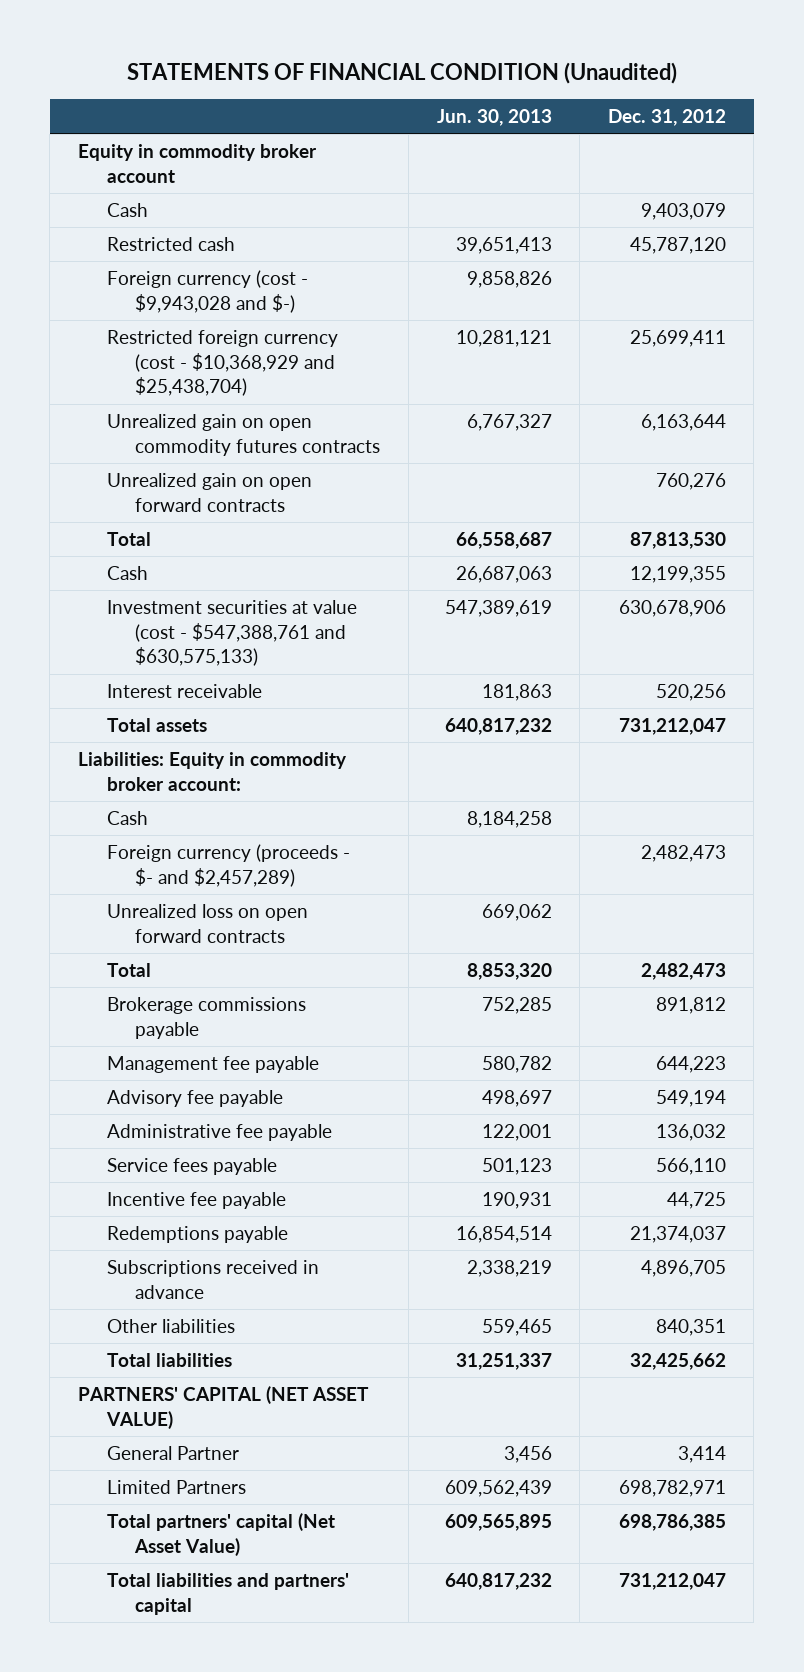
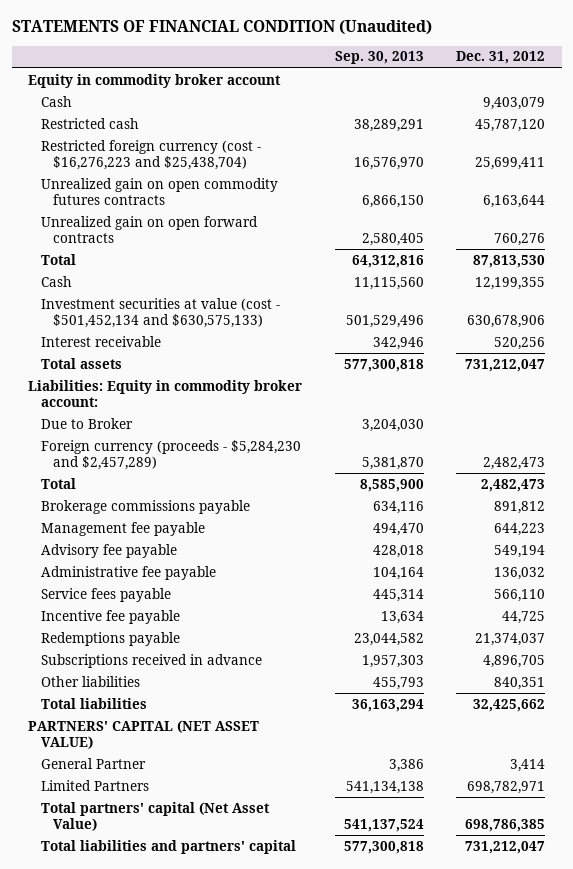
[436,108,552,126] Jun. 30, 2013 -> none
none -> [334,51,424,65] Sep. 30, 2013
[106,270,308,313] Foreign currency (cost - $9,943,028 and $-) -> none
[106,330,338,397] Restricted foreign currency (cost - $10,368,929 and $25,438,704) -> [40,139,261,170] Restricted foreign currency (cost - $16,276,223 and $25,438,704)
[106,600,357,667] Investment securities at value (cost - $547,388,761 and $630,575,133) -> [40,297,280,328] Investment securities at value (cost - $501,452,134 and $630,575,133)
[106,904,308,943] Unrealized loss on open forward contracts -> none
[106,811,148,826] Cash -> [40,417,133,429] Due to Broker
[106,844,350,887] Foreign currency (proceeds - $- and $2,457,289) -> [40,439,301,470] Foreign currency (proceeds - $5,284,230 and $2,457,289)

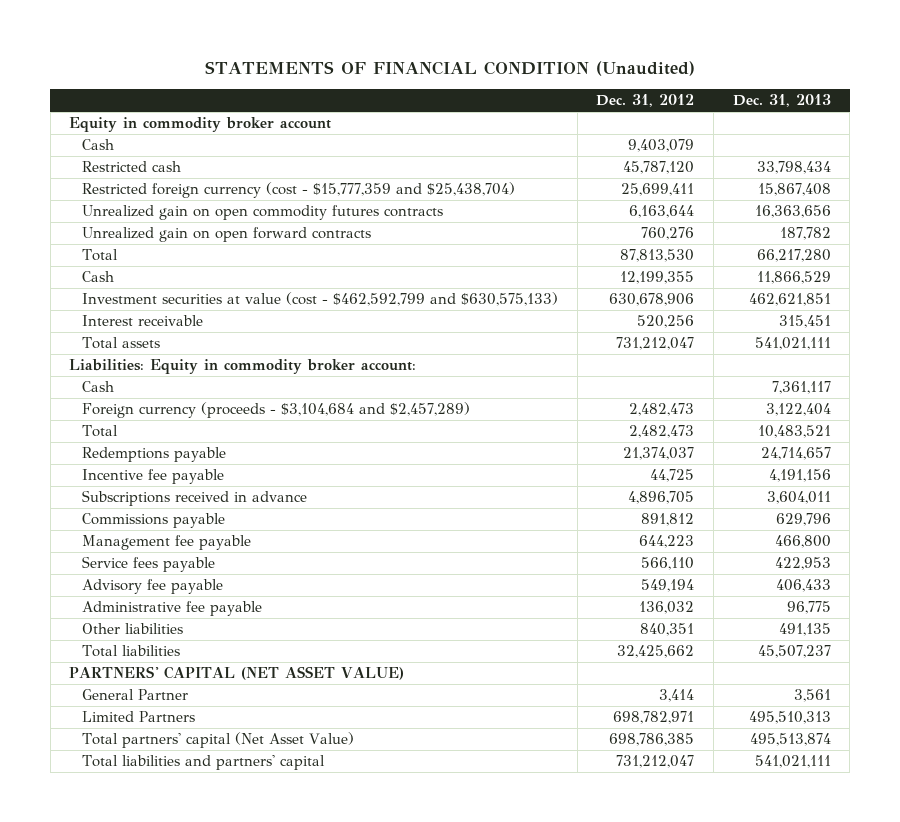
[334,51,424,65] Sep. 30, 2013 -> none
none -> [732,94,831,108] Dec. 31, 2013
[40,139,261,170] Restricted foreign currency (cost - $16,276,223 and $25,438,704) -> [81,182,515,199] Restricted foreign currency (cost - $15,777,359 and $25,438,704)
[40,297,280,328] Investment securities at value (cost - $501,452,134 and $630,575,133) -> [81,292,558,307] Investment securities at value (cost - $462,592,799 and $630,575,133)
[40,417,133,429] Due to Broker -> [81,381,114,393] Cash
[40,439,301,470] Foreign currency (proceeds - $5,284,230 and $2,457,289) -> [81,402,470,419] Foreign currency (proceeds - $3,104,684 and $2,457,289)
[40,631,180,646] Redemptions payable -> [81,447,226,463] Redemptions payable
[40,609,180,624] Incentive fee payable -> [81,469,224,485] Incentive fee payable
[40,653,262,668] Subscriptions received in advance -> [81,490,307,507] Subscriptions received in advance
[40,499,250,514] Brokerage commissions payable -> [81,513,225,529] Commissions payable
[40,587,171,602] Service fees payable -> [81,556,215,573] Service fees payable

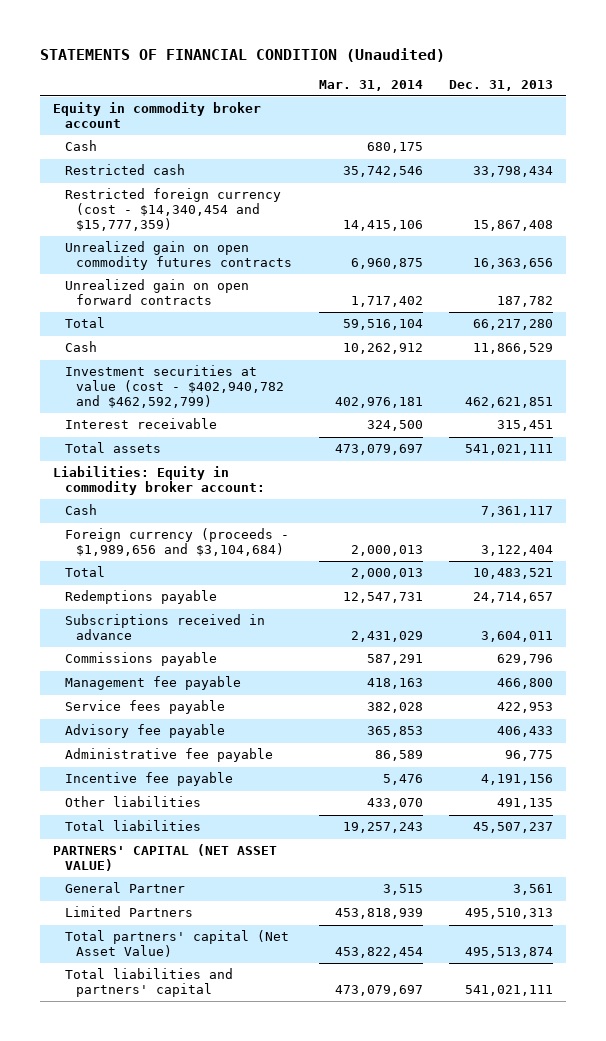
[596,94,695,108] Dec. 31, 2012 -> none
none -> [318,79,423,91] Mar. 31, 2014
[81,182,515,199] Restricted foreign currency (cost - $15,777,359 and $25,438,704) -> [64,188,281,232] Restricted foreign currency (cost - $14,340,454 and $15,777,359)
[81,292,558,307] Investment securities at value (cost - $462,592,799 and $630,575,133) -> [64,365,285,409] Investment securities at value (cost - $402,940,782 and $462,592,799)
[81,402,470,419] Foreign currency (proceeds - $3,104,684 and $2,457,289) -> [64,528,289,557] Foreign currency (proceeds - $1,989,656 and $3,104,684)
[81,469,224,485] Incentive fee payable -> [64,772,233,787] Incentive fee payable

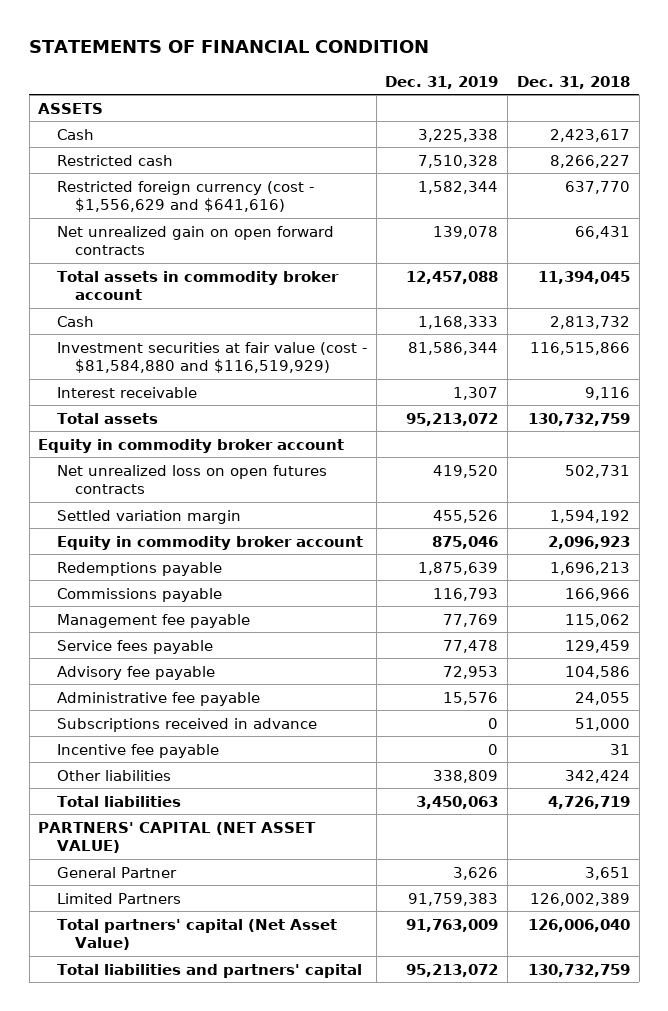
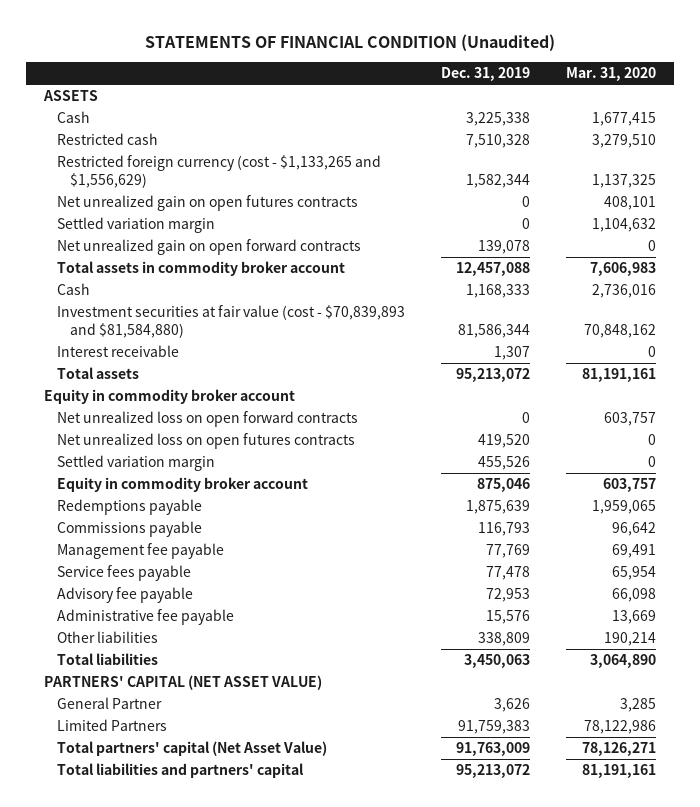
[29,39,430,53] STATEMENTS OF FINANCIAL CONDITION -> [144,33,555,51] STATEMENTS OF FINANCIAL CONDITION (Unaudited)
[516,75,630,89] Dec. 31, 2018 -> none
none -> [565,67,656,82] Mar. 31, 2020
[56,180,314,212] Restricted foreign currency (cost - $1,556,629 and $641,616) -> [56,155,381,189] Restricted foreign currency (cost - $1,133,265 and $1,556,629)
none -> [56,195,358,212] Net unrealized gain on open futures contracts
none -> [56,217,215,234] Settled variation margin
[56,341,367,373] Investment securities at fair value (cost - $81,584,880 and $116,519,929) -> [56,305,405,339] Investment securities at fair value (cost - $70,839,893 and $81,584,880)
none -> [56,411,358,428] Net unrealized loss on open forward contracts
[56,717,317,732] Subscriptions received in advance -> none
[56,743,219,758] Incentive fee payable -> none

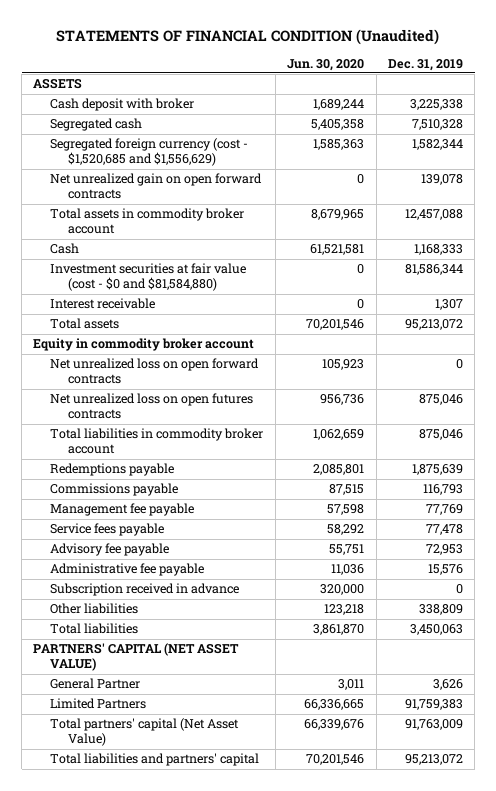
[565,67,656,82] Mar. 31, 2020 -> none
none -> [287,58,365,71] Jun. 30, 2020
[56,195,358,212] Net unrealized gain on open futures contracts -> none
[56,217,215,234] Settled variation margin -> none
[56,111,90,124] Cash -> [50,98,195,112] Cash deposit with broker
[56,133,158,146] Restricted cash -> [50,118,143,132] Segregated cash
[56,155,381,189] Restricted foreign currency (cost - $1,133,265 and $1,556,629) -> [50,138,249,167] Segregated foreign currency (cost - $1,520,685 and $1,556,629)
[56,305,405,339] Investment securities at fair value (cost - $70,839,893 and $81,584,880) -> [50,263,247,292] Investment securities at fair value (cost - $0 and $81,584,880)
[56,455,215,472] Settled variation margin -> none
[477,434,530,449] 419,520 -> [418,394,463,406] 875,046
[56,477,308,493] Equity in commodity broker account -> [50,428,264,455] Total liabilities in commodity broker account
none -> [50,583,240,597] Subscription received in advance

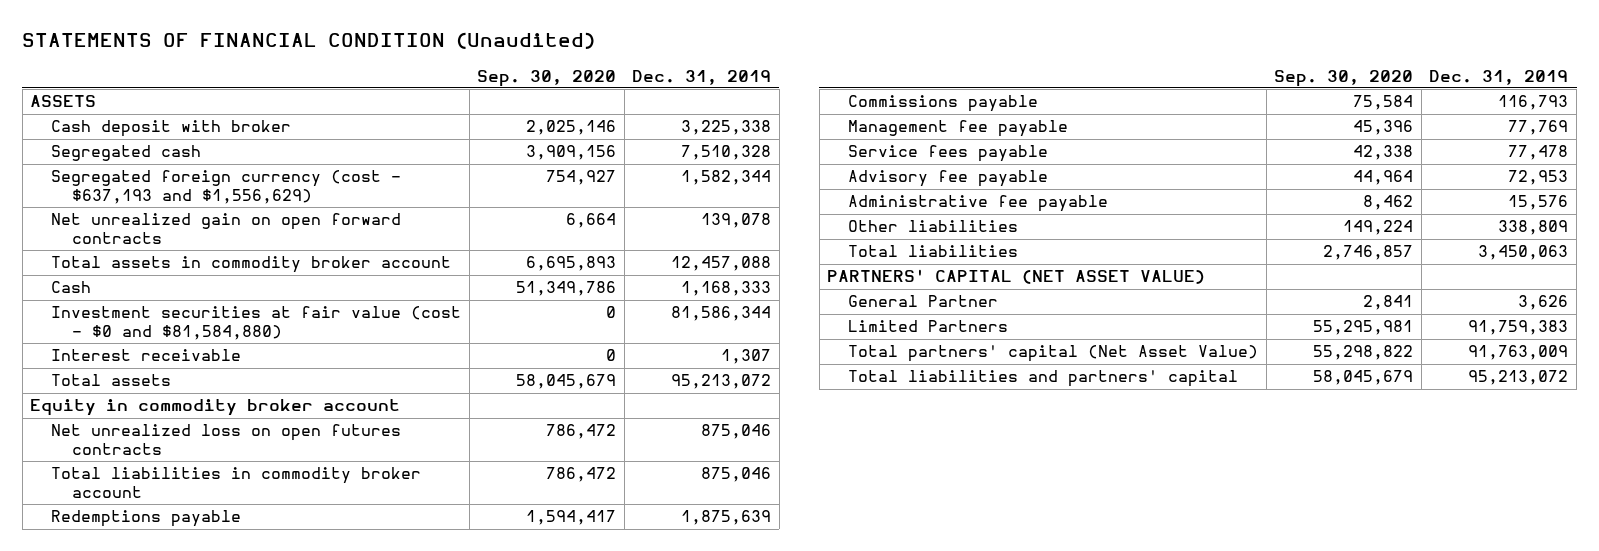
[287,58,365,71] Jun. 30, 2020 -> none
none -> [477,69,617,87] Sep. 30, 2020
[50,138,249,167] Segregated foreign currency (cost - $1,520,685 and $1,556,629) -> [51,170,402,205] Segregated foreign currency (cost - $637,193 and $1,556,629)
[50,358,260,385] Net unrealized loss on open forward contracts -> none
[50,583,240,597] Subscription received in advance -> none

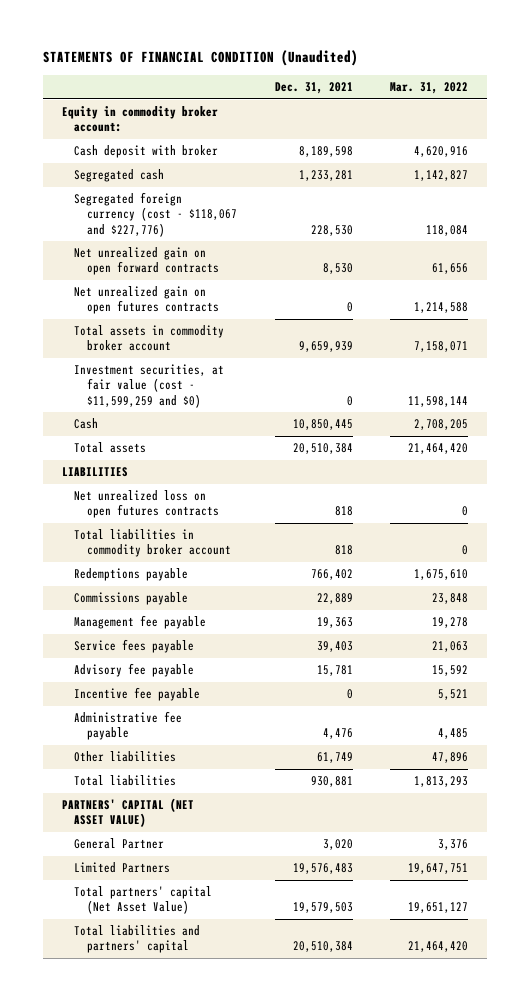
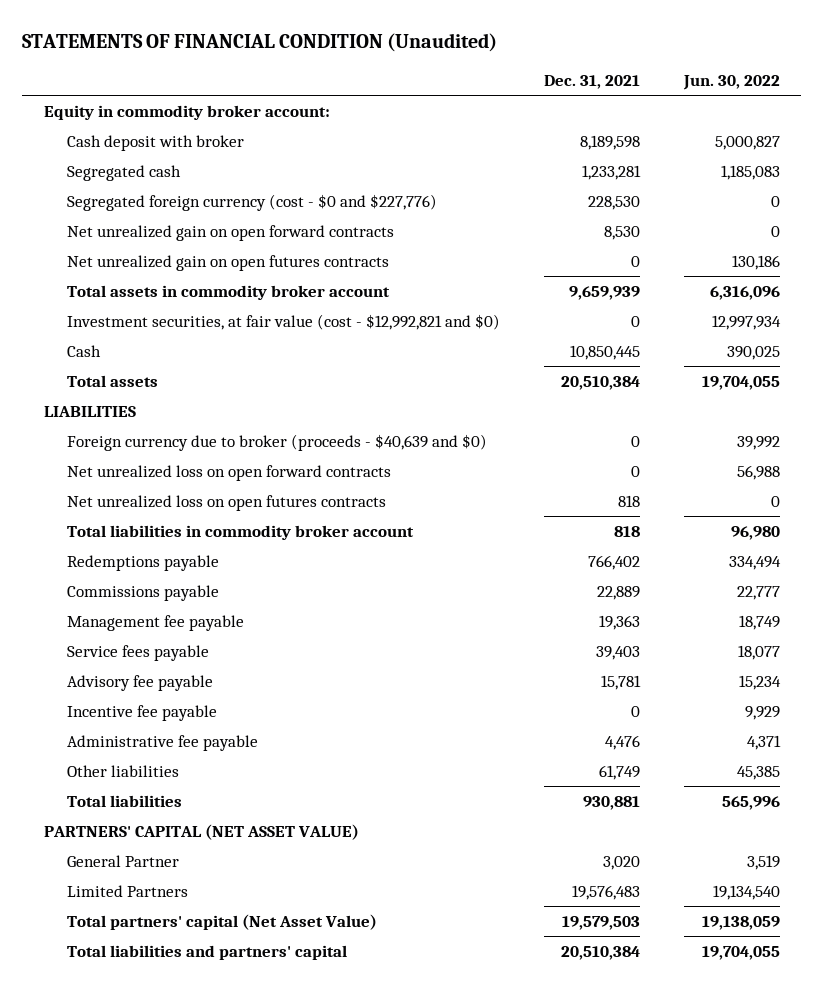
[390,82,469,95] Mar. 31, 2022 -> none
none -> [682,74,780,90] Jun. 30, 2022
[74,192,237,237] Segregated foreign currency (cost - $118,067 and $227,776) -> [67,193,438,211] Segregated foreign currency (cost - $0 and $227,776)
[74,364,225,408] Investment securities, at fair value (cost - $11,599,259 and $0) -> [67,313,501,330] Investment securities, at fair value (cost - $12,992,821 and $0)
none -> [67,433,488,451] Foreign currency due to broker (proceeds - $40,639 and $0)
none -> [67,464,392,481] Net unrealized loss on open forward contracts

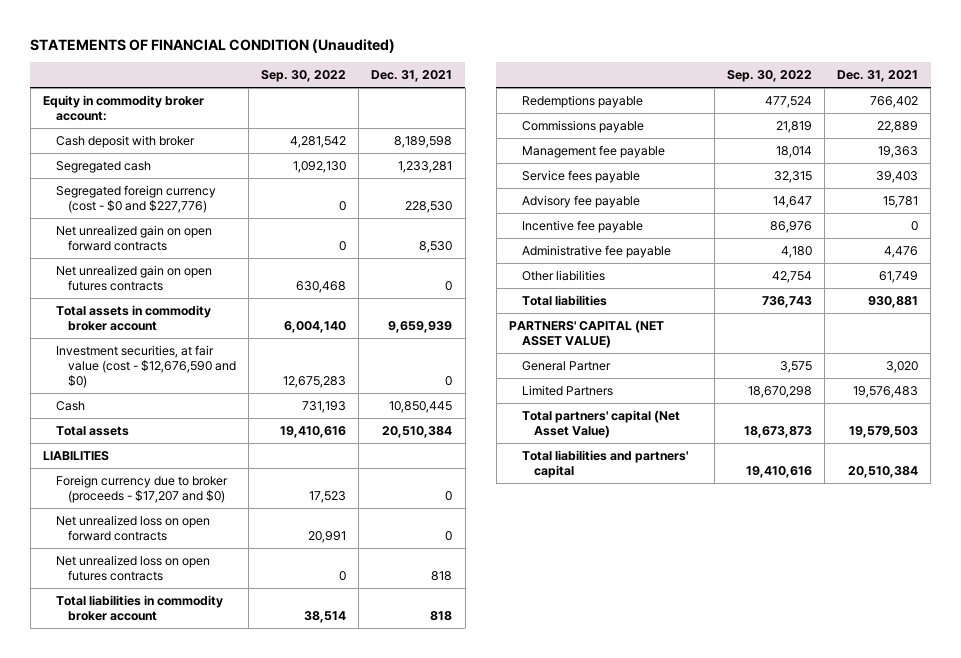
[682,74,780,90] Jun. 30, 2022 -> none
none -> [261,70,347,83] Sep. 30, 2022
[67,313,501,330] Investment securities, at fair value (cost - $12,992,821 and $0) -> [55,344,237,389] Investment securities, at fair value (cost - $12,676,590 and $0)
[67,433,488,451] Foreign currency due to broker (proceeds - $40,639 and $0) -> [55,474,228,504] Foreign currency due to broker (proceeds - $17,207 and $0)

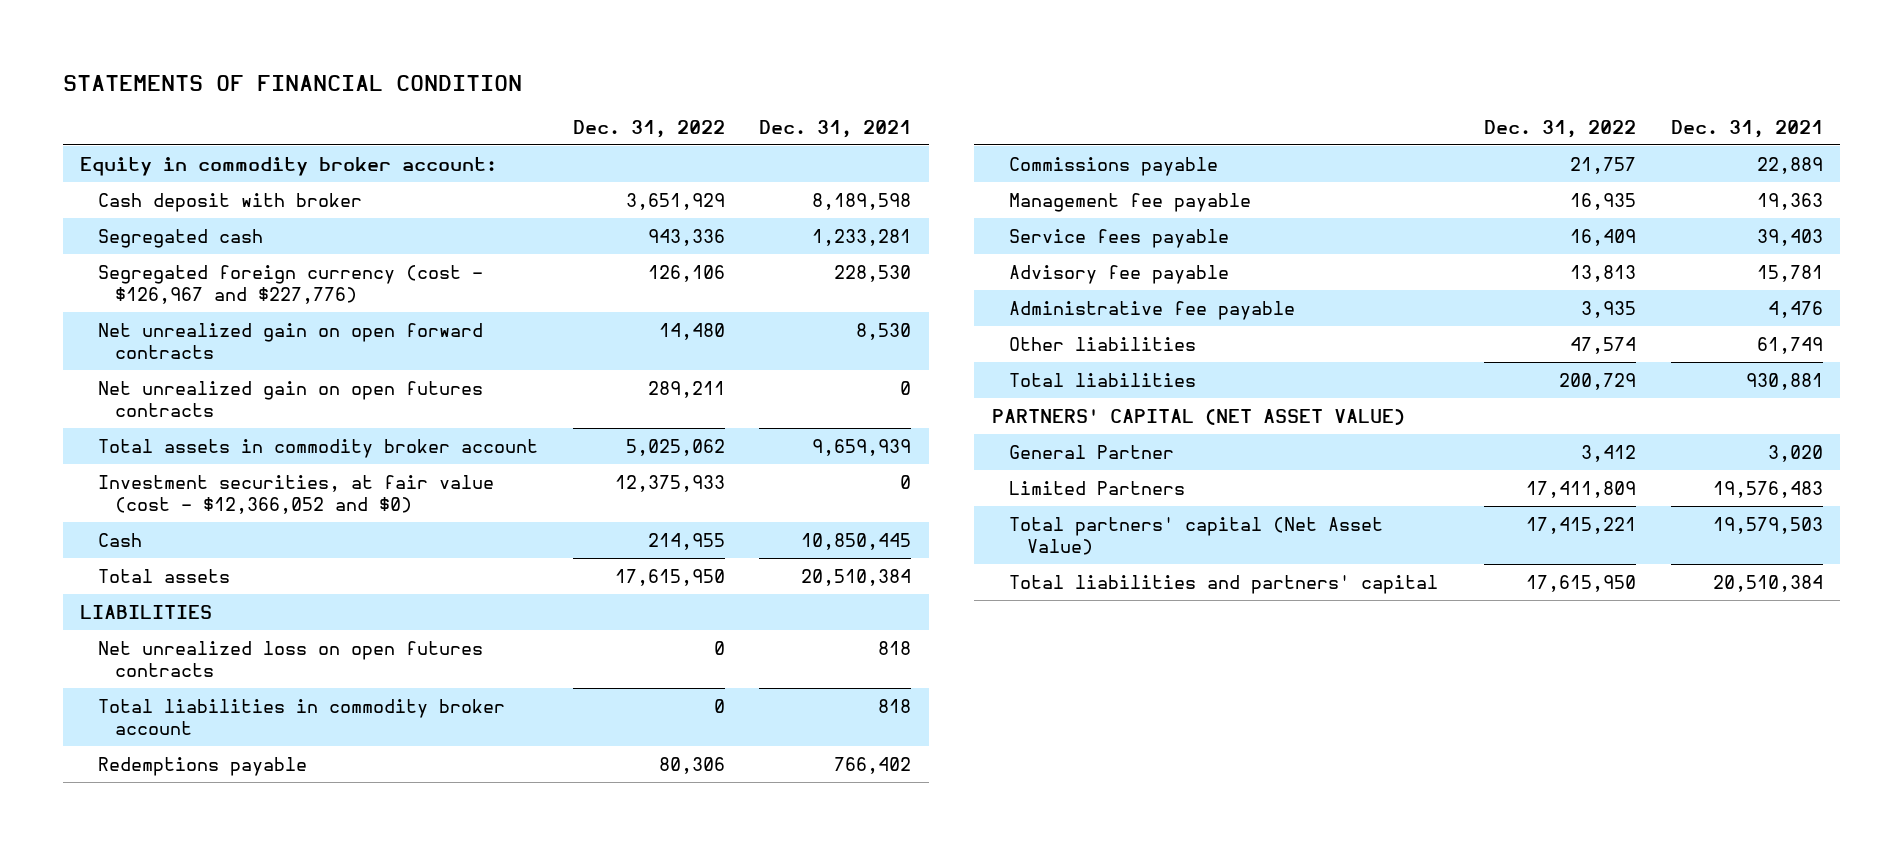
[30,38,396,53] STATEMENTS OF FINANCIAL CONDITION (Unaudited) -> [62,74,522,91] STATEMENTS OF FINANCIAL CONDITION
[261,70,347,83] Sep. 30, 2022 -> none
none -> [572,119,725,138] Dec. 31, 2022
[55,184,216,214] Segregated foreign currency (cost - $0 and $227,776) -> [97,264,483,305] Segregated foreign currency (cost - $126,967 and $227,776)
[55,344,237,389] Investment securities, at fair value (cost - $12,676,590 and $0) -> [97,474,494,515] Investment securities, at fair value (cost - $12,366,052 and $0)
[55,474,228,504] Foreign currency due to broker (proceeds - $17,207 and $0) -> none
[55,514,210,542] Net unrealized loss on open forward contracts -> none
[521,219,643,233] Incentive fee payable -> none

